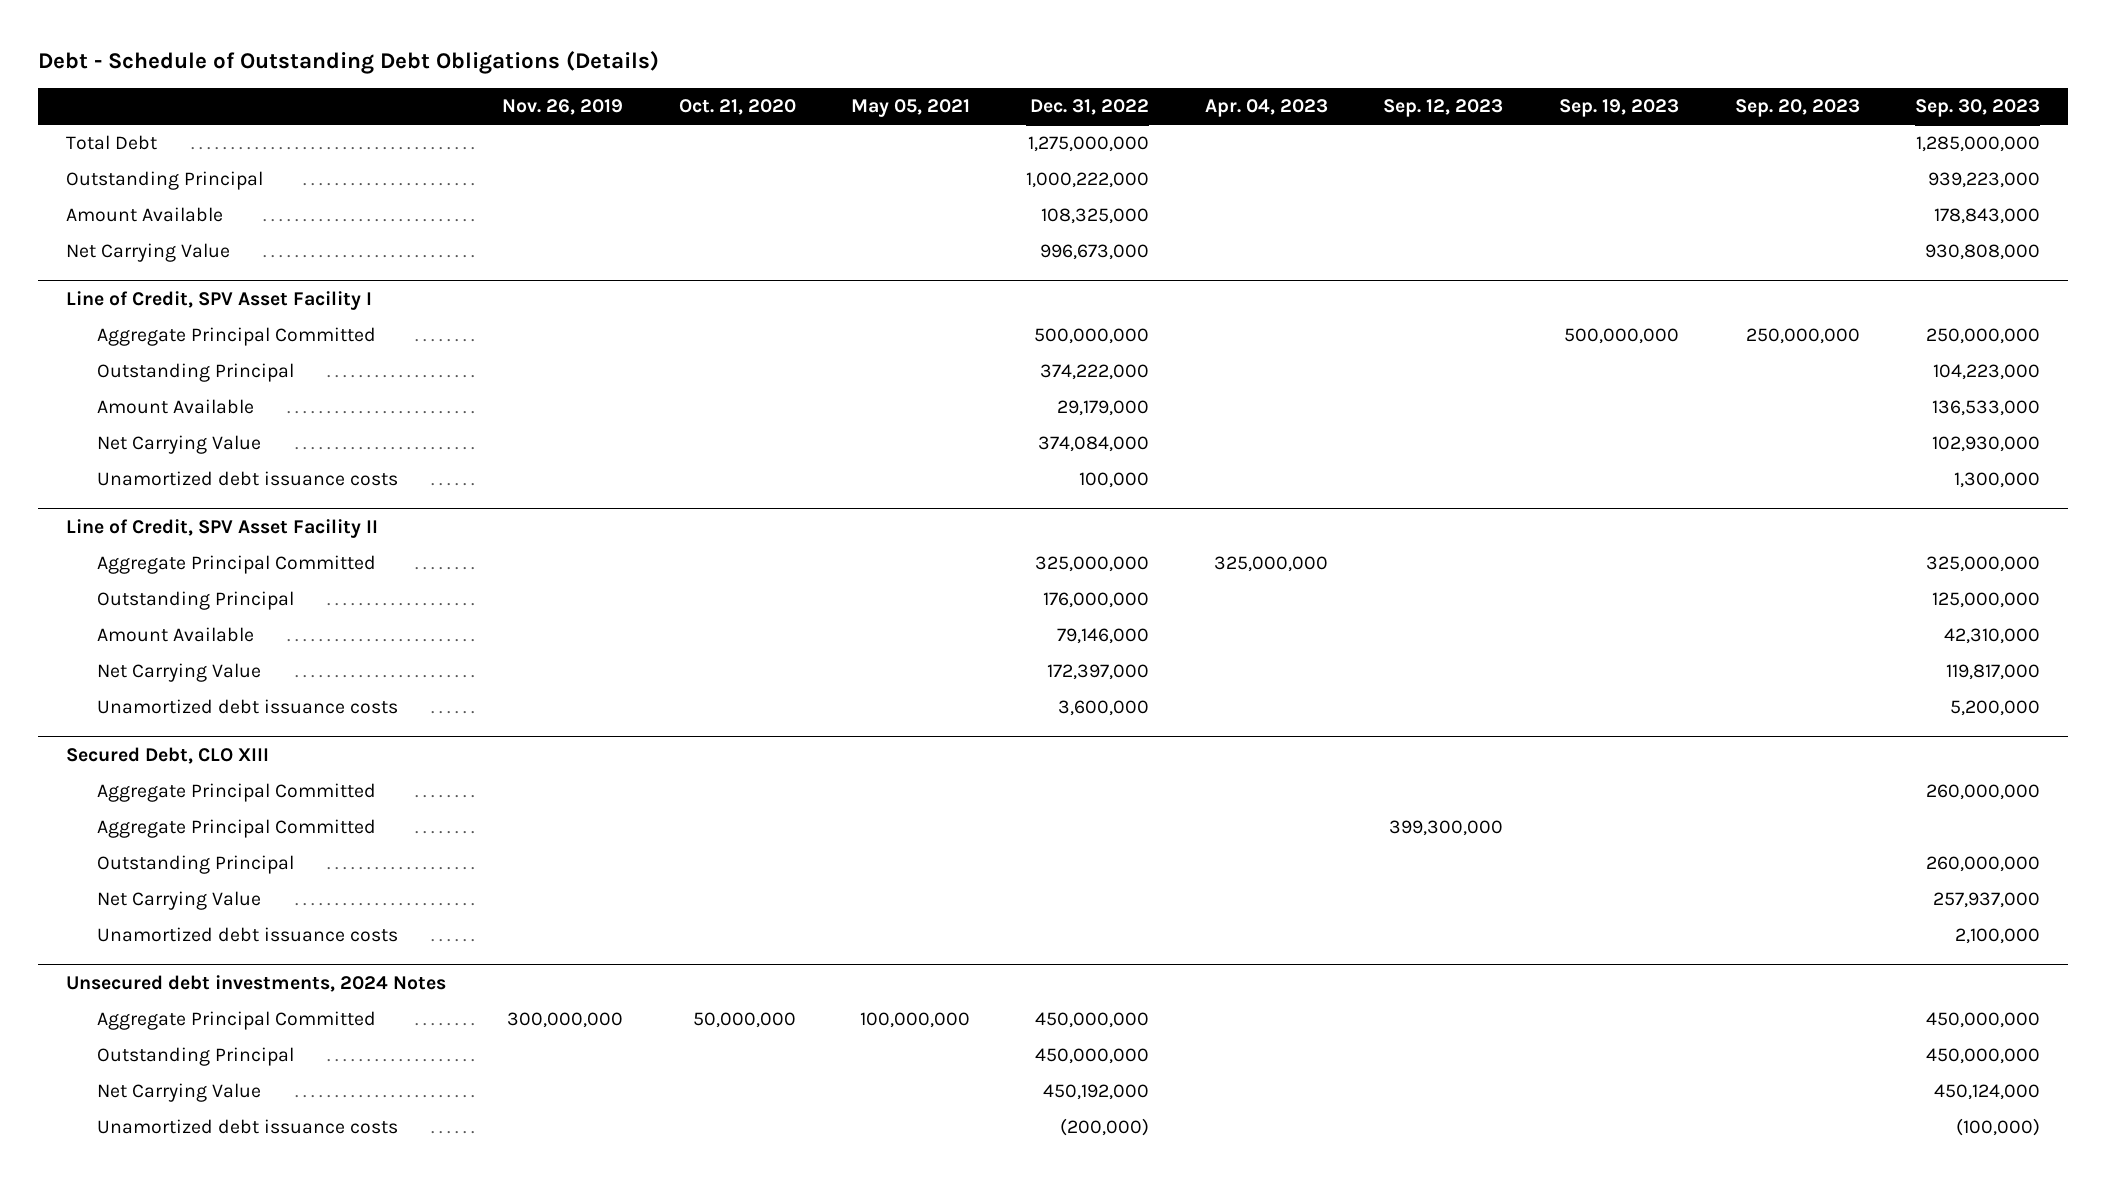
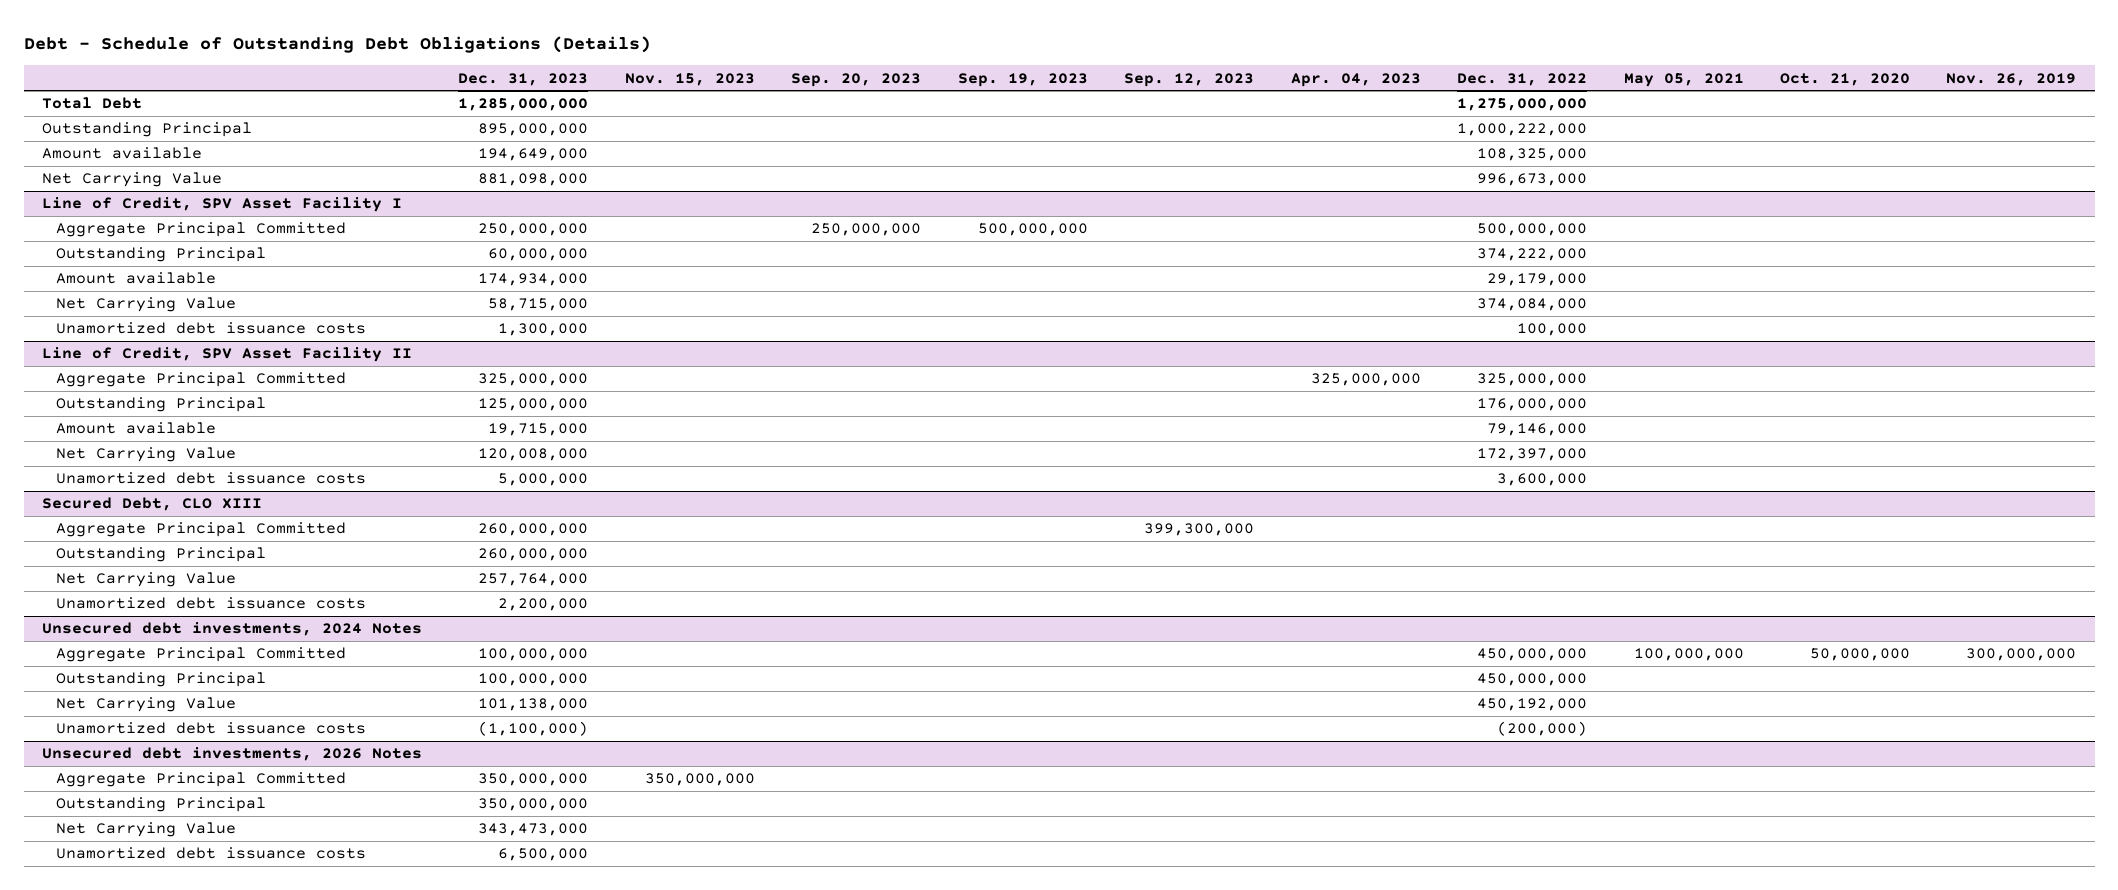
[1915,99,2041,118] Sep. 30, 2023 -> none
none -> [458,72,589,86] Dec. 31, 2023
none -> [624,72,755,86] Nov. 15, 2023
[66,207,224,223] Amount Available -> [41,147,202,160] Amount available
[96,399,254,415] Amount Available -> [56,272,217,285] Amount available
[96,627,254,643] Amount Available -> [56,422,217,435] Amount available
[96,783,376,803] Aggregate Principal Committed -> none
none -> [41,747,422,762] Unsecured debt investments, 2026 Notes
none -> [56,772,347,788] Aggregate Principal Committed
none -> [56,797,267,813] Outstanding Principal
none -> [56,822,237,838] Net Carrying Value
none -> [56,847,367,860] Unamortized debt issuance costs

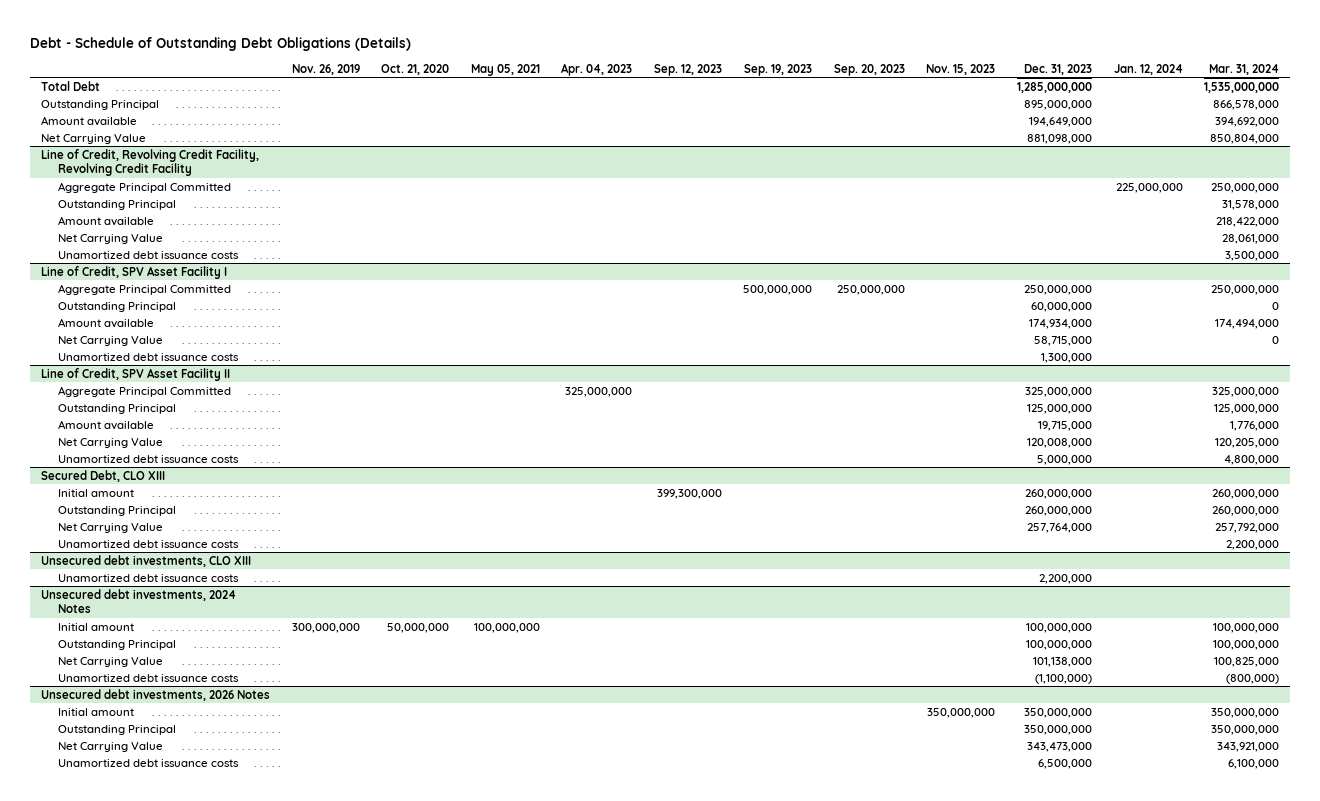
[1457,72,1588,86] Dec. 31, 2022 -> none
none -> [1113,63,1183,75] Jan. 12, 2024
none -> [1209,63,1280,75] Mar. 31, 2024
none -> [41,148,260,177] Line of Credit, Revolving Credit Facility, Revolving Credit Facility
none -> [58,181,232,193] Aggregate Principal Committed
none -> [58,199,177,210] Outstanding Principal
none -> [58,215,155,226] Amount available
none -> [58,233,164,244] Net Carrying Value
none -> [58,250,240,259] Unamortized debt issuance costs
[56,522,347,538] Aggregate Principal Committed -> [58,488,135,497] Initial amount
none -> [58,539,240,548] Unamortized debt issuance costs
none -> [41,554,252,567] Unsecured debt investments, CLO XIII
[56,647,347,663] Aggregate Principal Committed -> [58,622,135,631] Initial amount
[56,772,347,788] Aggregate Principal Committed -> [58,707,135,716] Initial amount

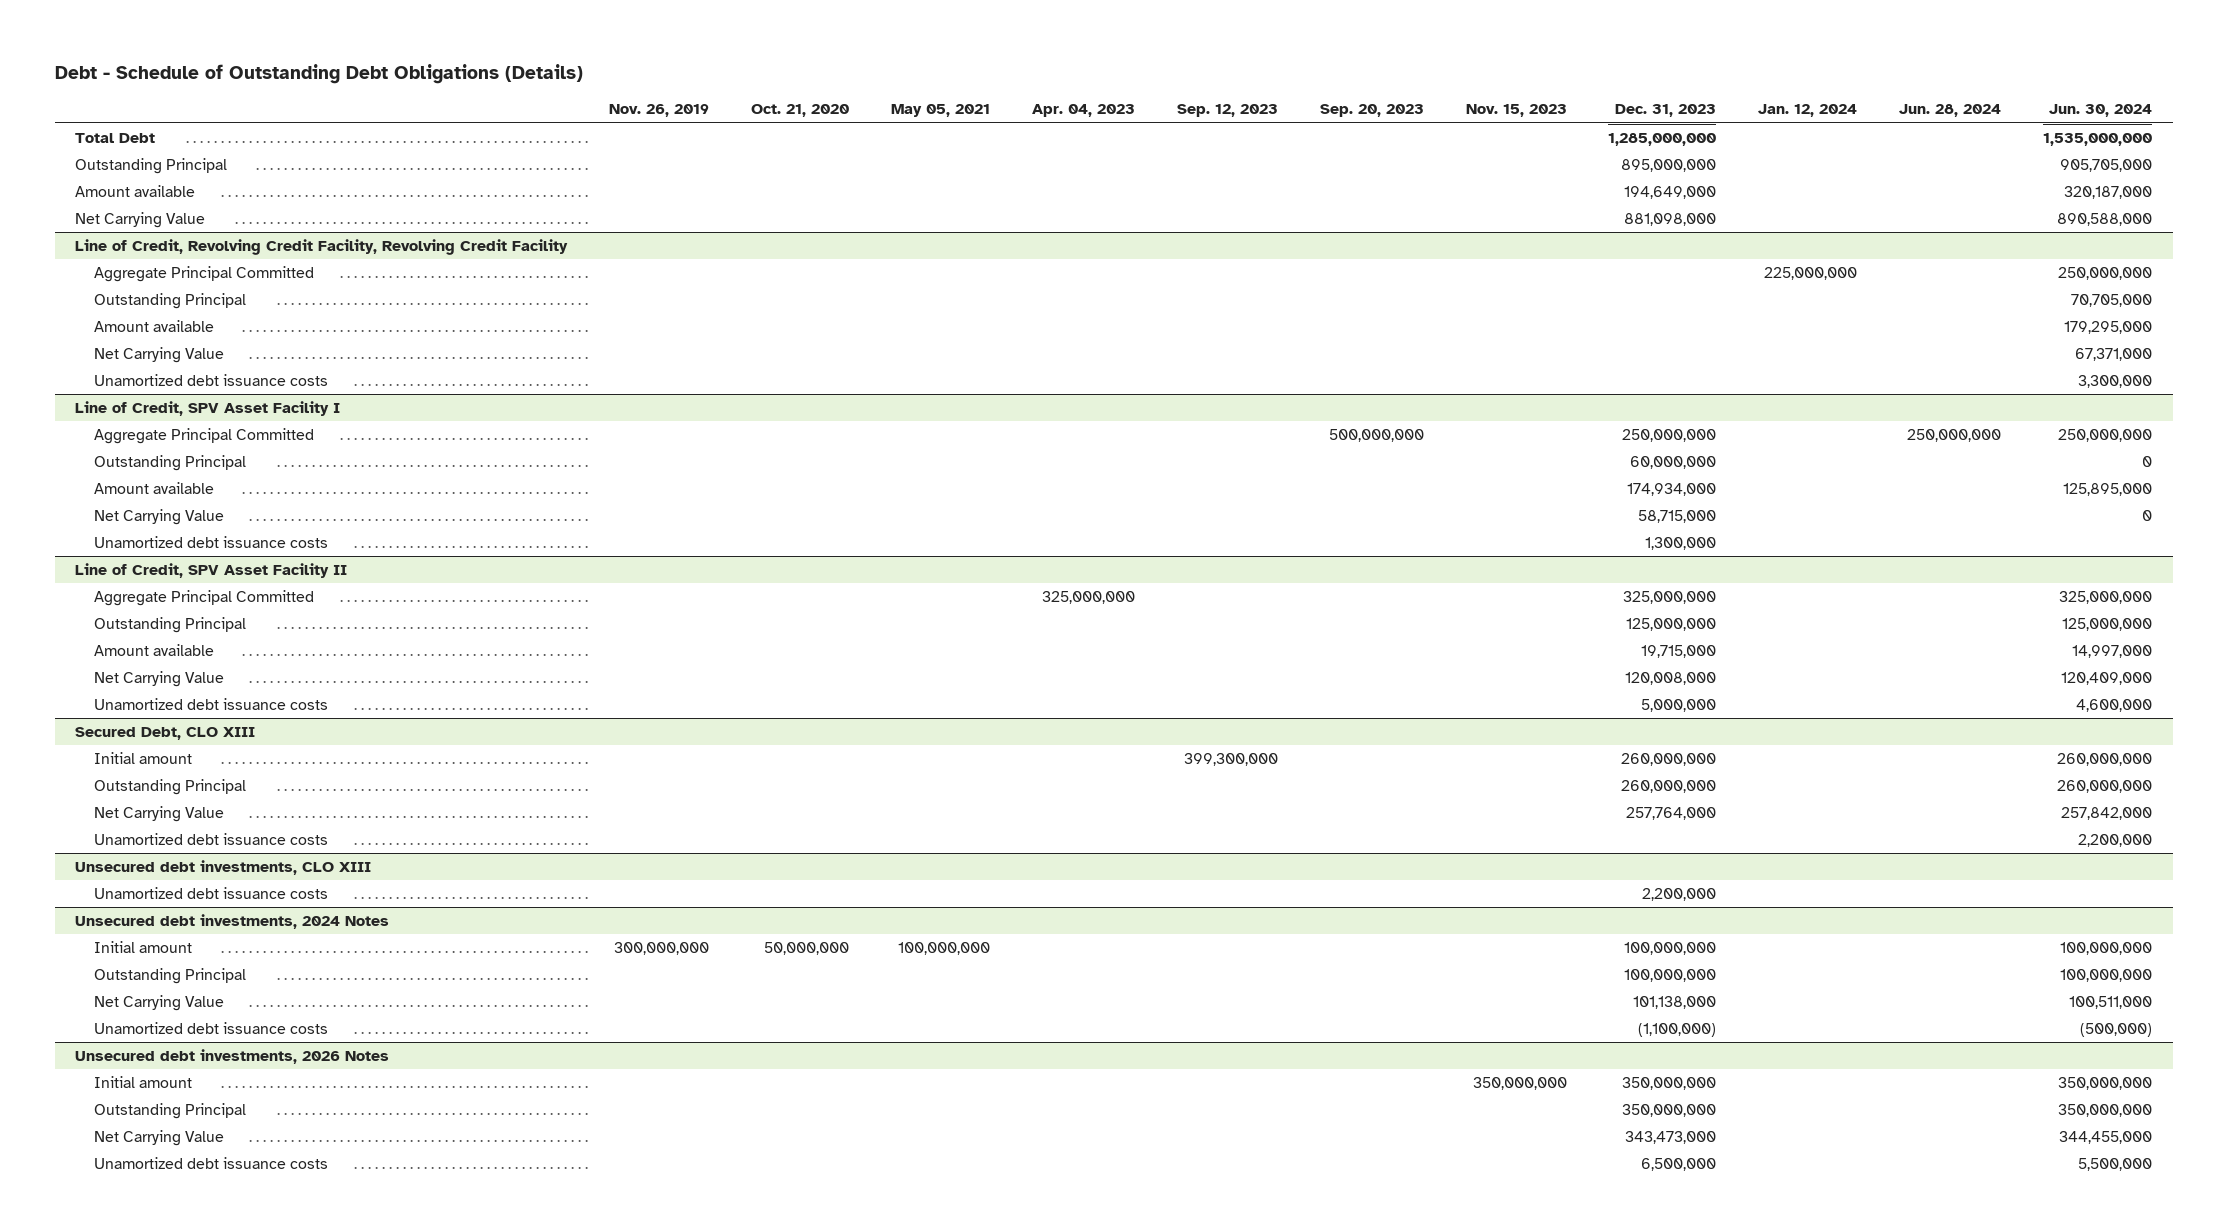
[744,63,813,76] Sep. 19, 2023 -> none
[1209,63,1280,75] Mar. 31, 2024 -> none
none -> [1899,104,2002,118] Jun. 28, 2024
none -> [2048,104,2152,118] Jun. 30, 2024
[836,284,905,295] 250,000,000 -> [1328,428,1424,442] 500,000,000

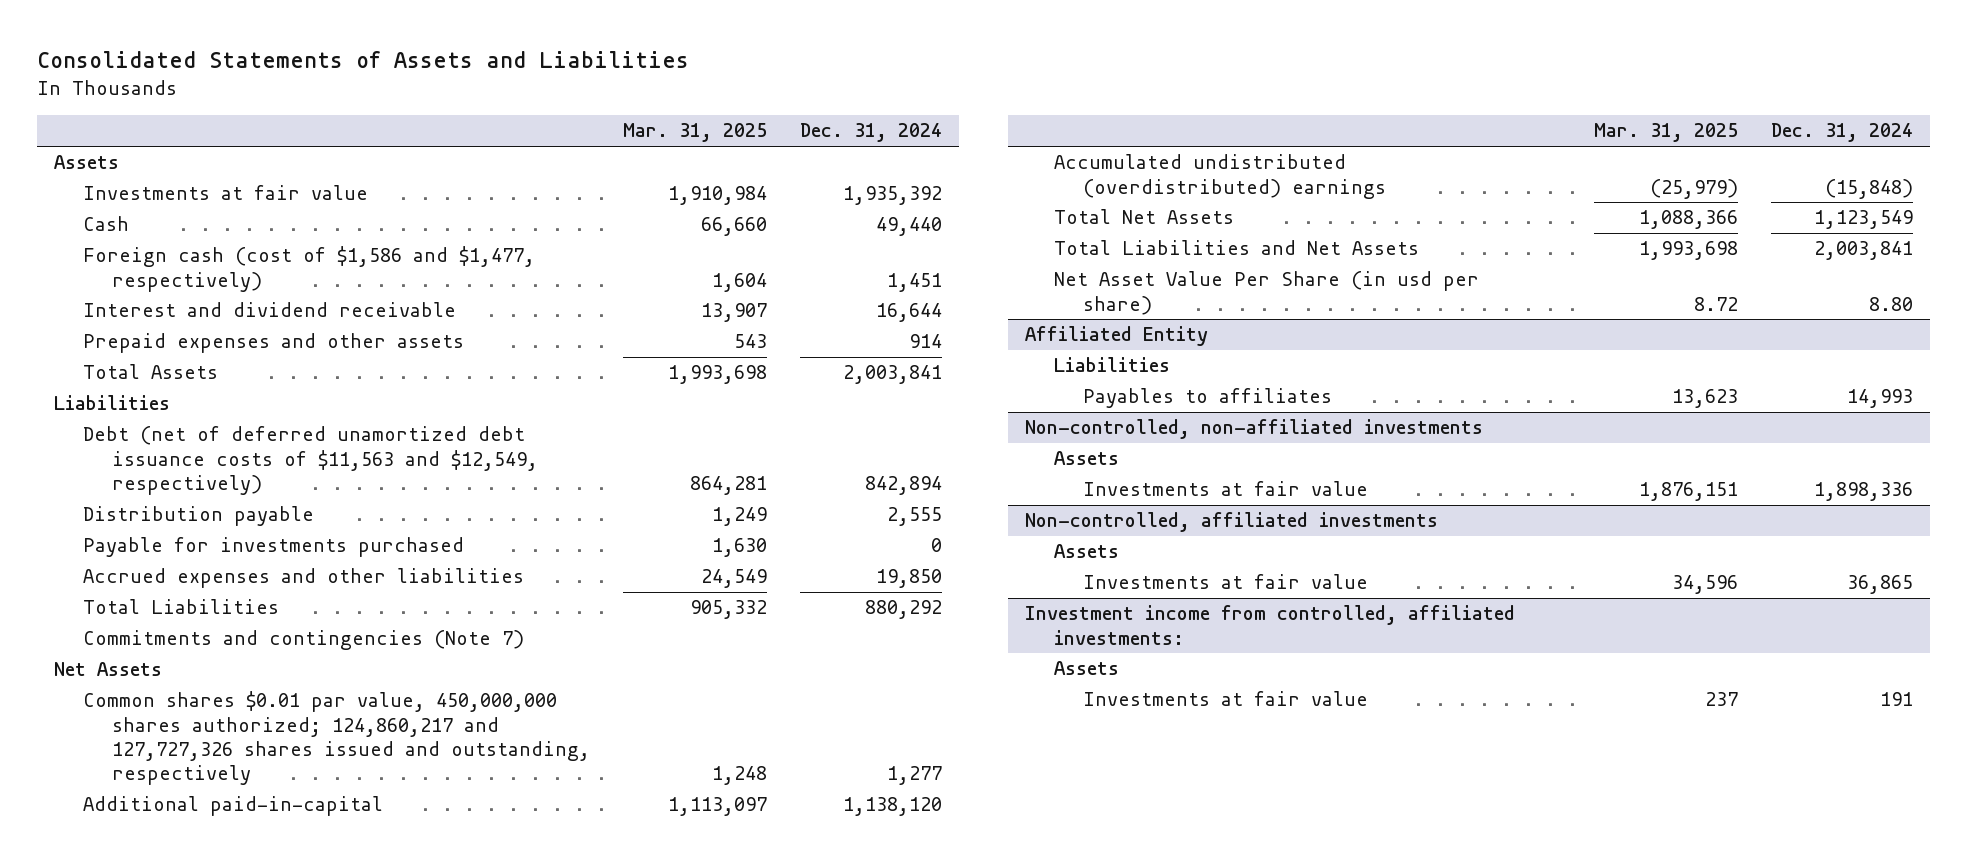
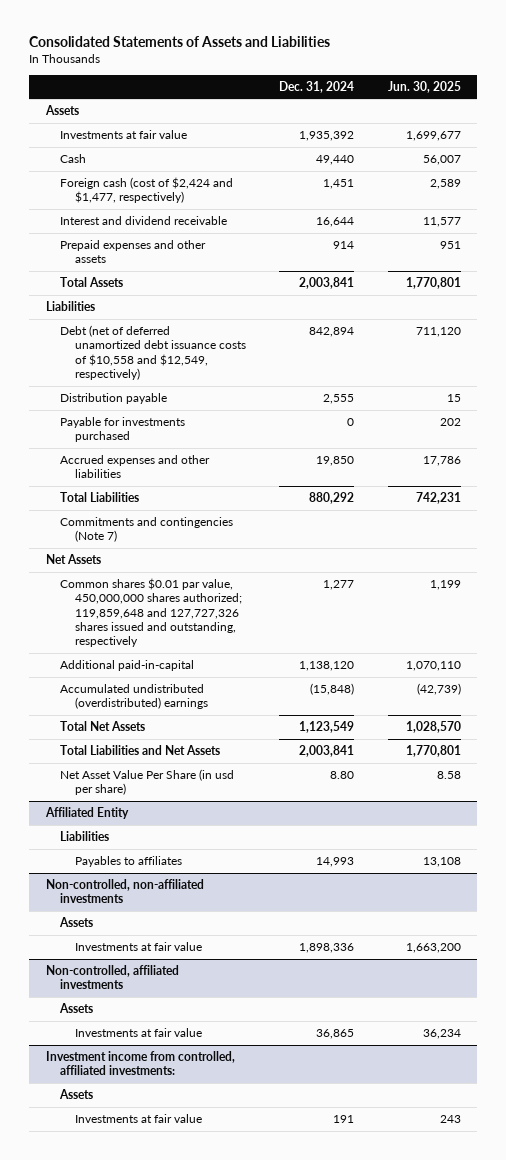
[623,123,768,143] Mar. 31, 2025 -> none
none -> [387,80,461,93] Jun. 30, 2025
[83,246,536,292] Foreign cash (cost of $1,586 and $1,477, respectively) -> [60,177,234,204] Foreign cash (cost of $2,424 and $1,477, respectively)
[83,426,539,496] Debt (net of deferred unamortized debt issuance costs of $11,563 and $12,549, respectively) -> [60,325,247,381] Debt (net of deferred unamortized debt issuance costs of $10,558 and $12,549, respectively)
[83,691,591,786] Common shares $0.01 par value, 450,000,000 shares authorized; 124,860,217 and 127,727,326 shares issued and outstanding, respectively -> [60,578,243,648] Common shares $0.01 par value, 450,000,000 shares authorized; 119,859,648 and 127,727,326 shares issued and outstanding, respectively

